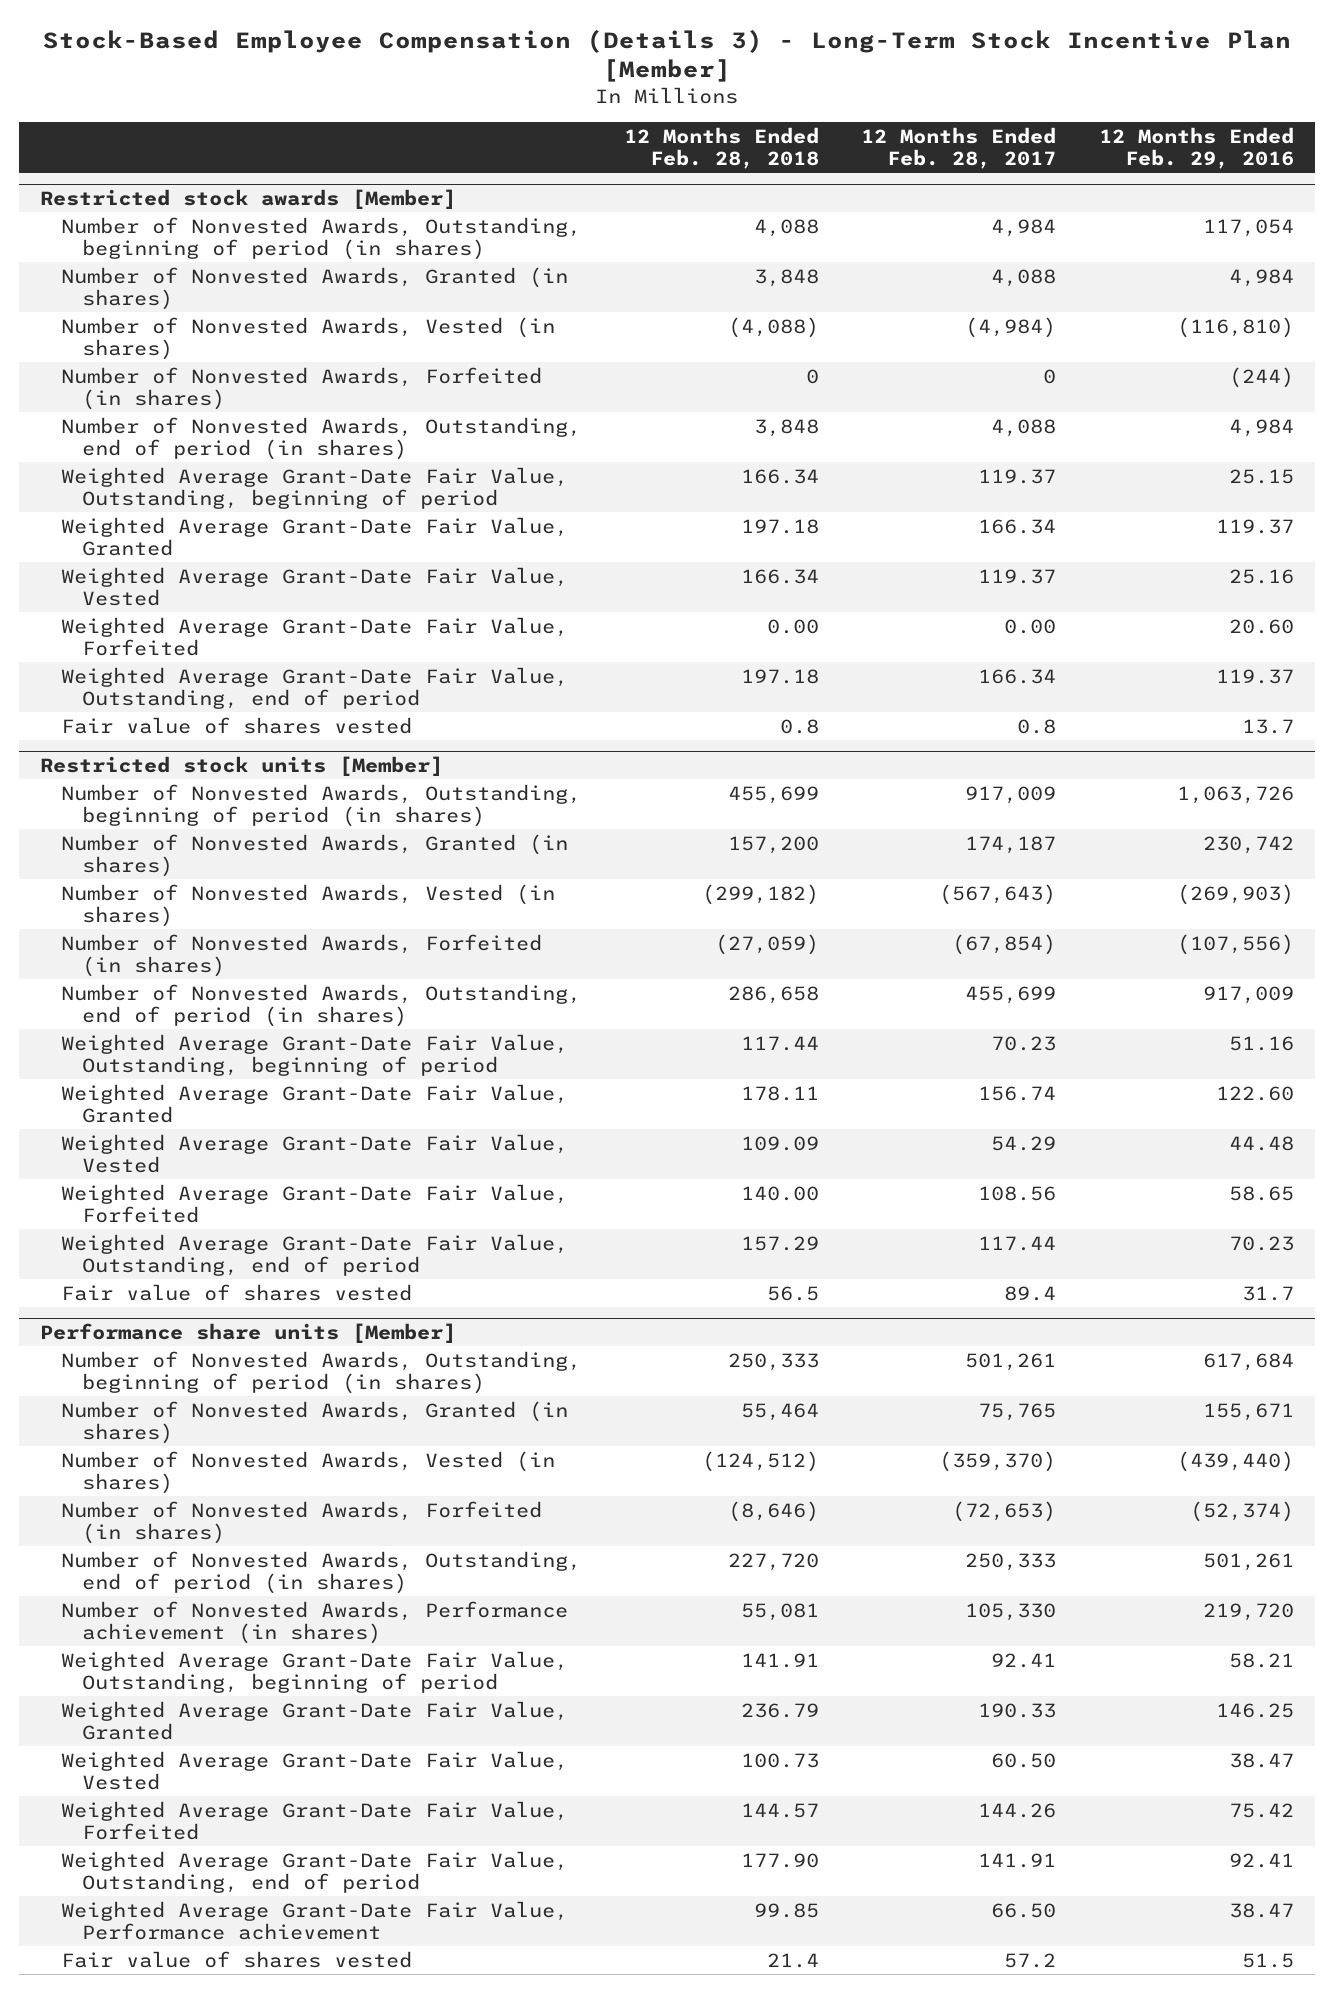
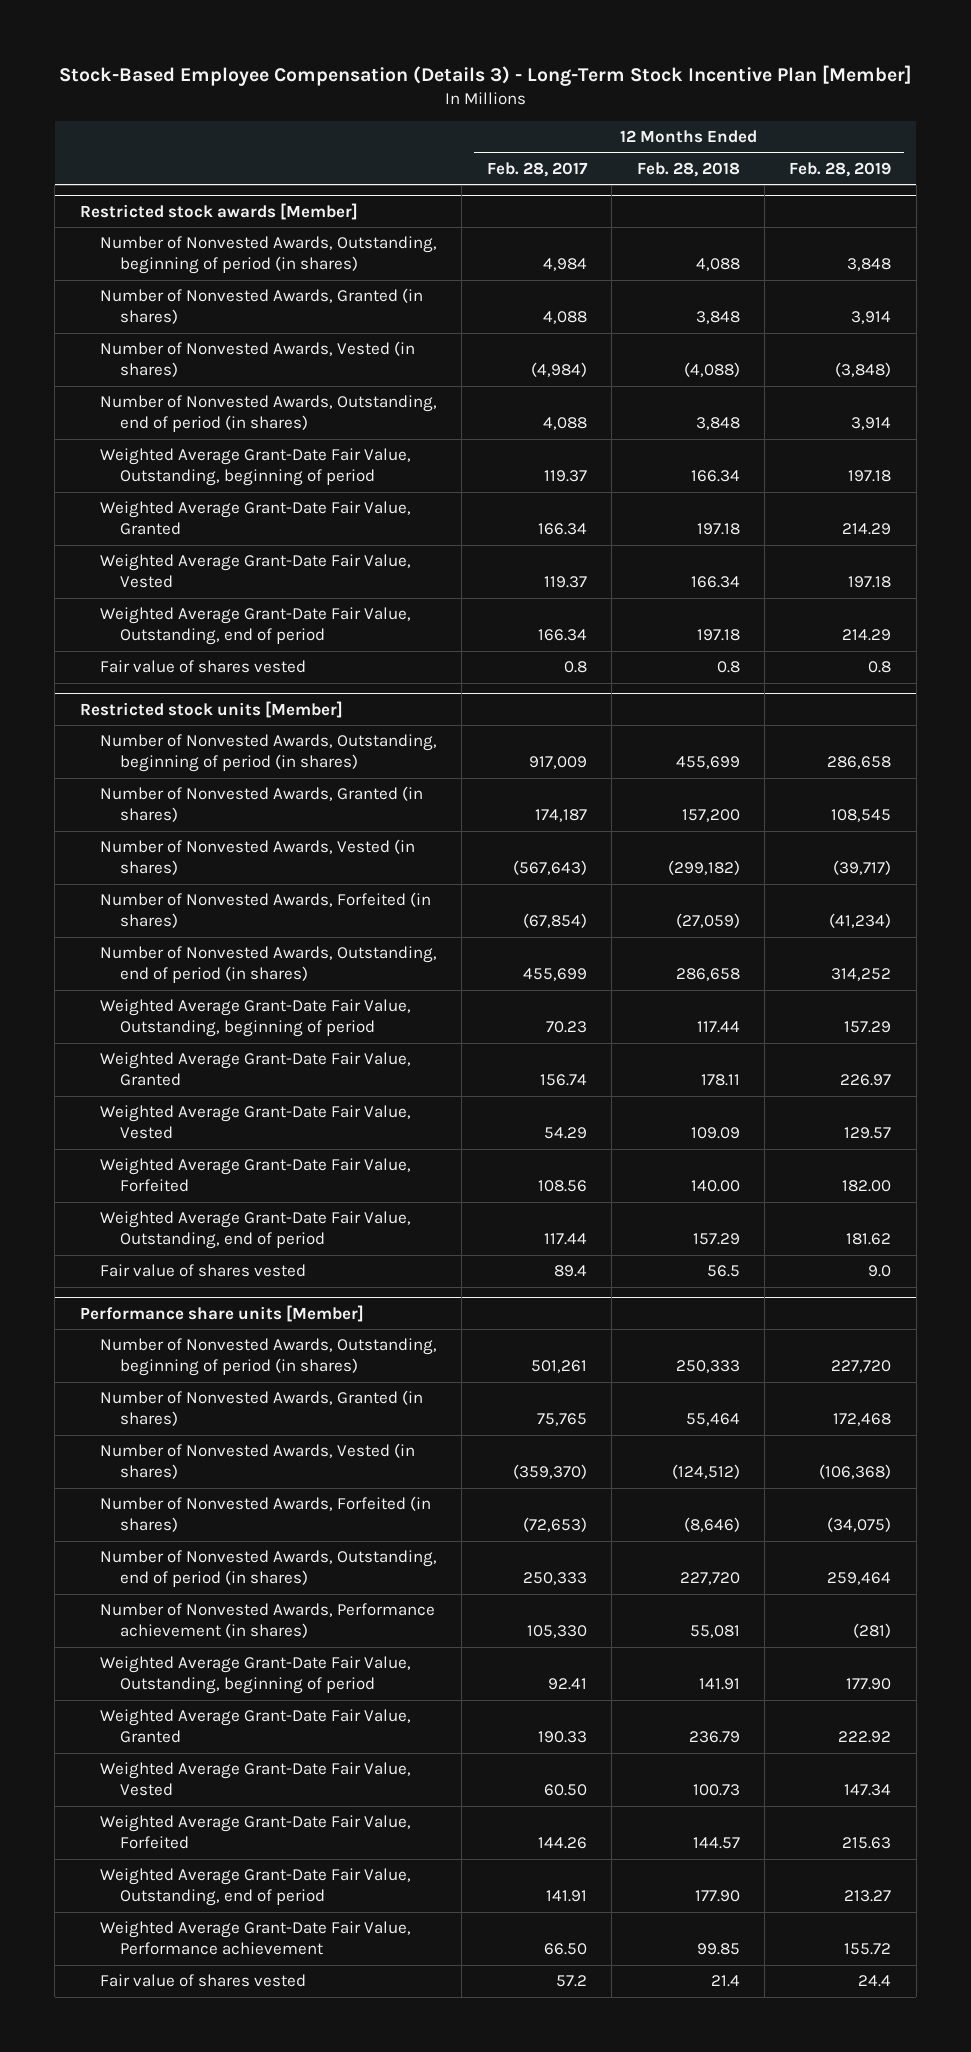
[1099,126,1295,169] 12 Months Ended Feb. 29, 2016 -> none
none -> [789,161,892,177] Feb. 28, 2019
[61,366,543,410] Number of Nonvested Awards, Forfeited (in shares) -> none
[61,616,569,656] Weighted Average Grant-Date Fair Value, Forfeited -> none

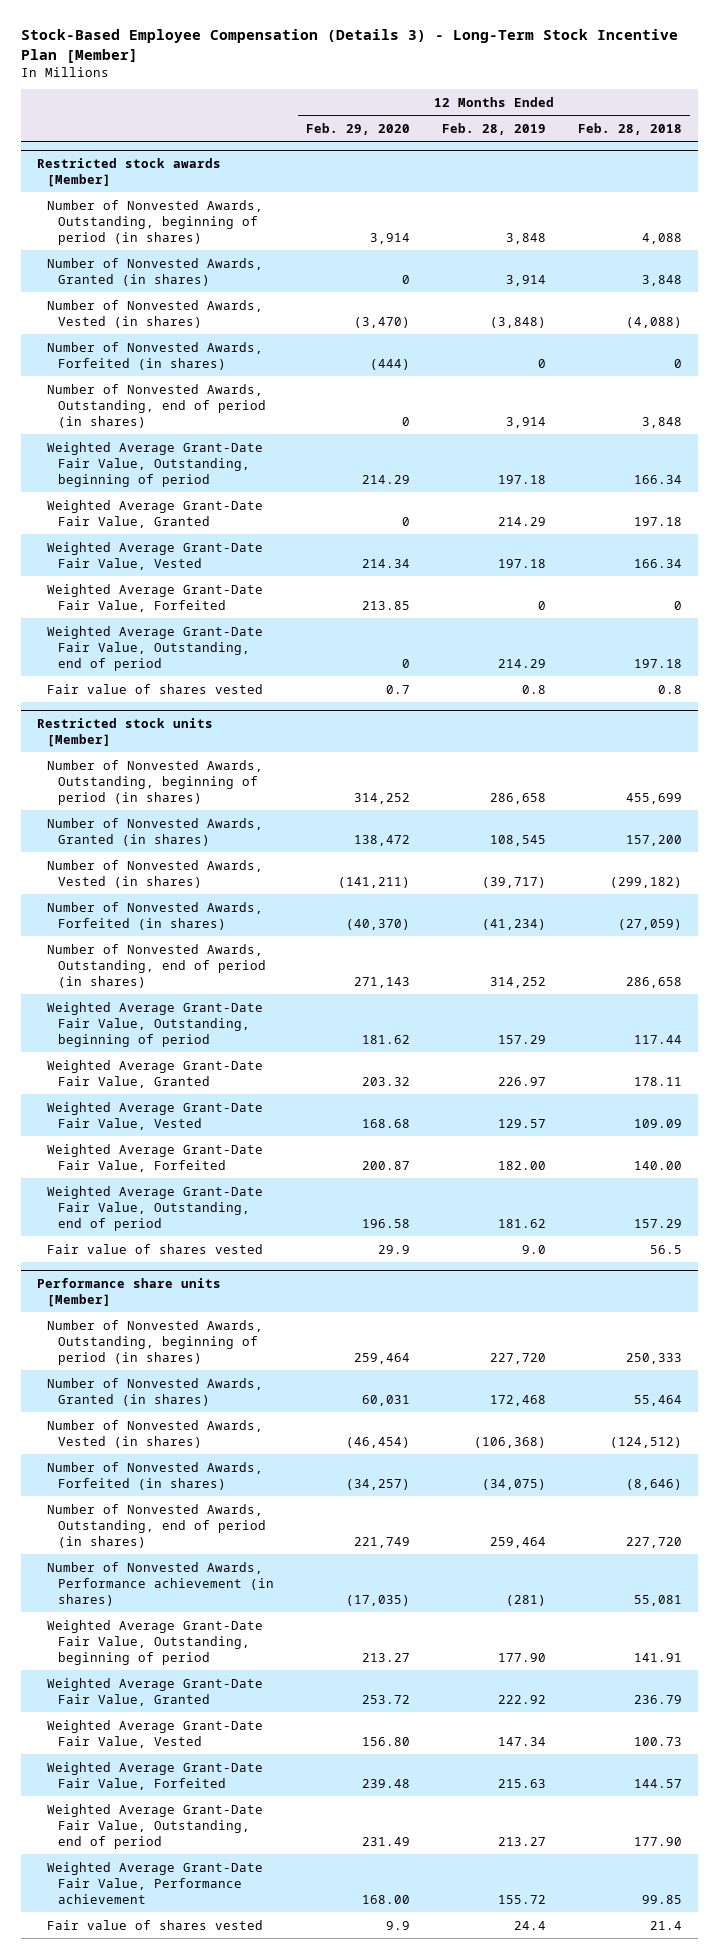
[486,161,588,177] Feb. 28, 2017 -> none
none -> [305,122,410,135] Feb. 29, 2020
none -> [47,341,264,370] Number of Nonvested Awards, Forfeited (in shares)
none -> [47,583,264,612] Weighted Average Grant-Date Fair Value, Forfeited

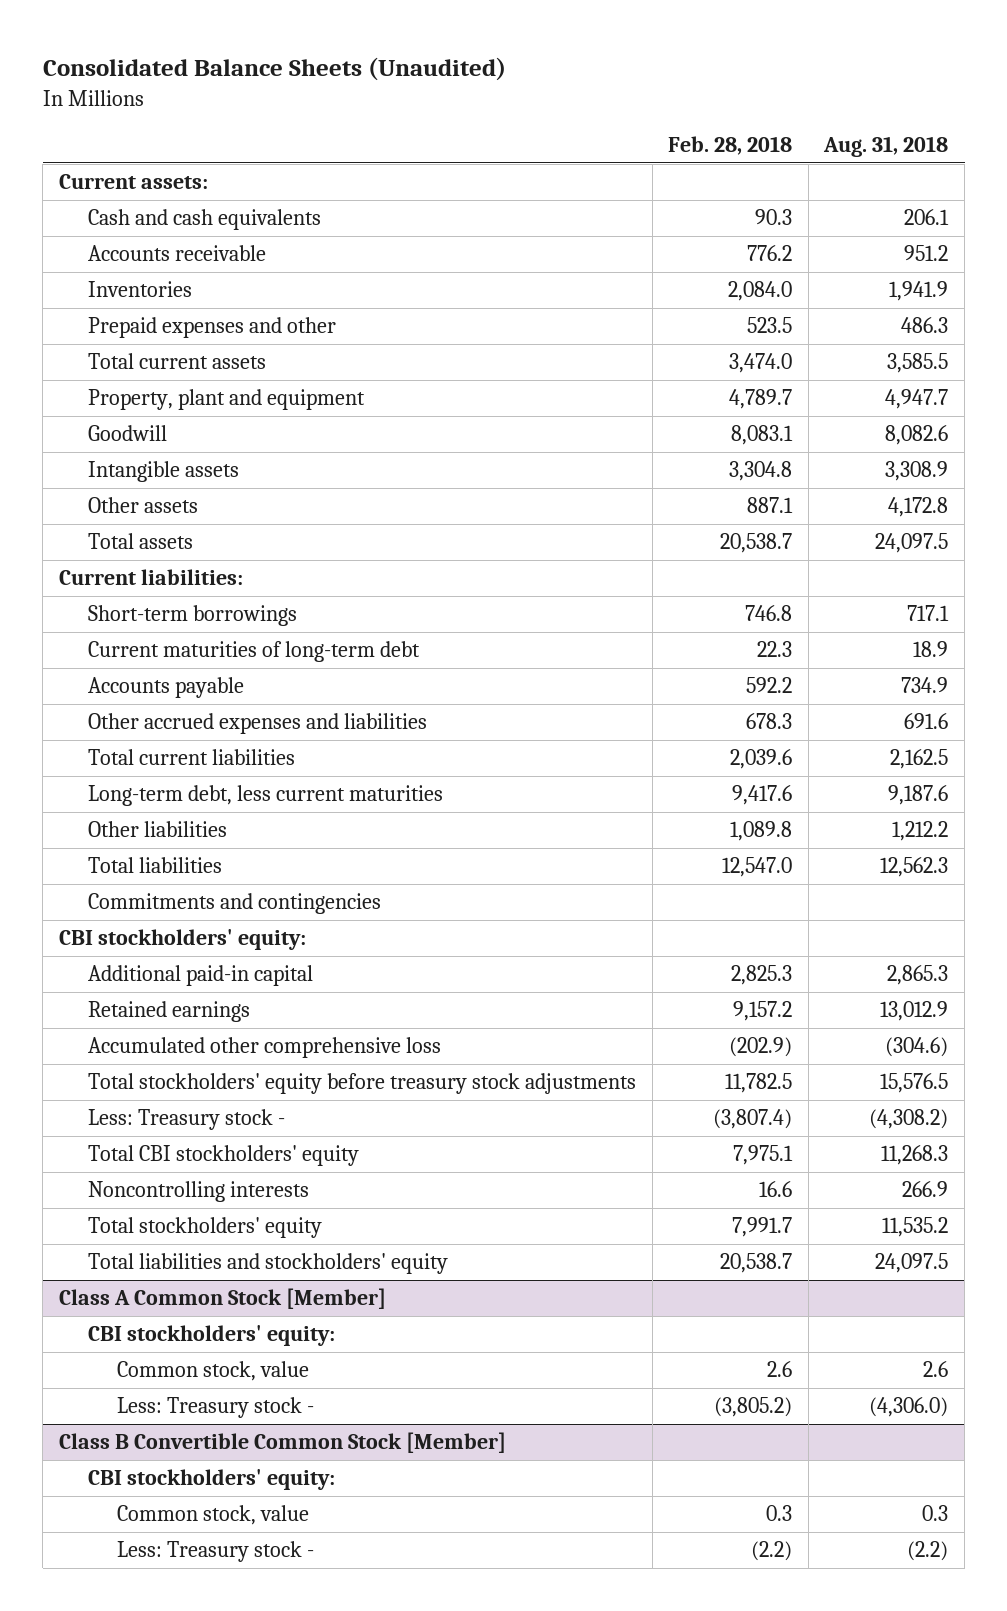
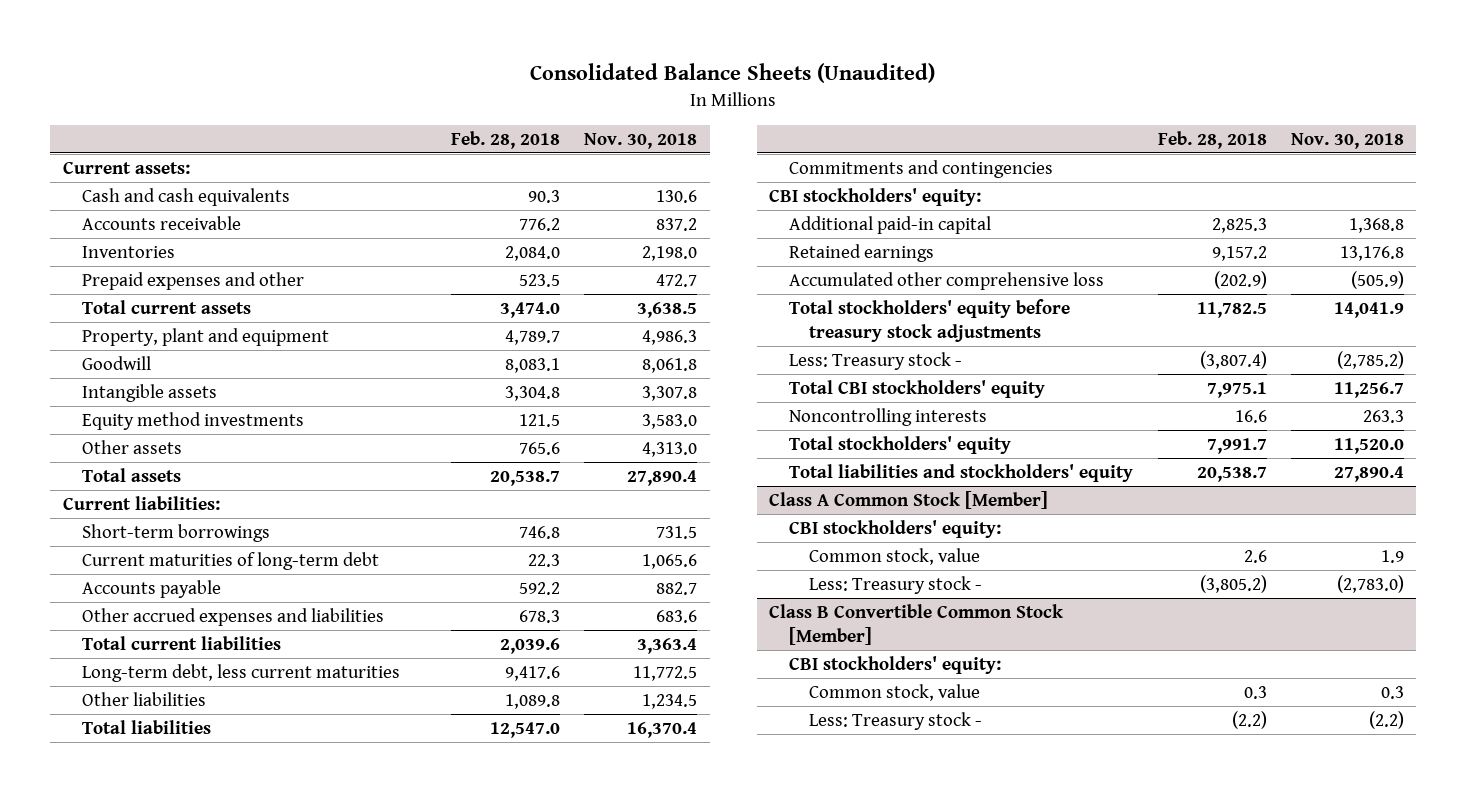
[823,136,949,158] Aug. 31, 2018 -> none
none -> [584,132,698,149] Nov. 30, 2018
none -> [82,412,305,431] Equity method investments
[747,497,794,514] 887.1 -> [518,442,560,456] 765.6

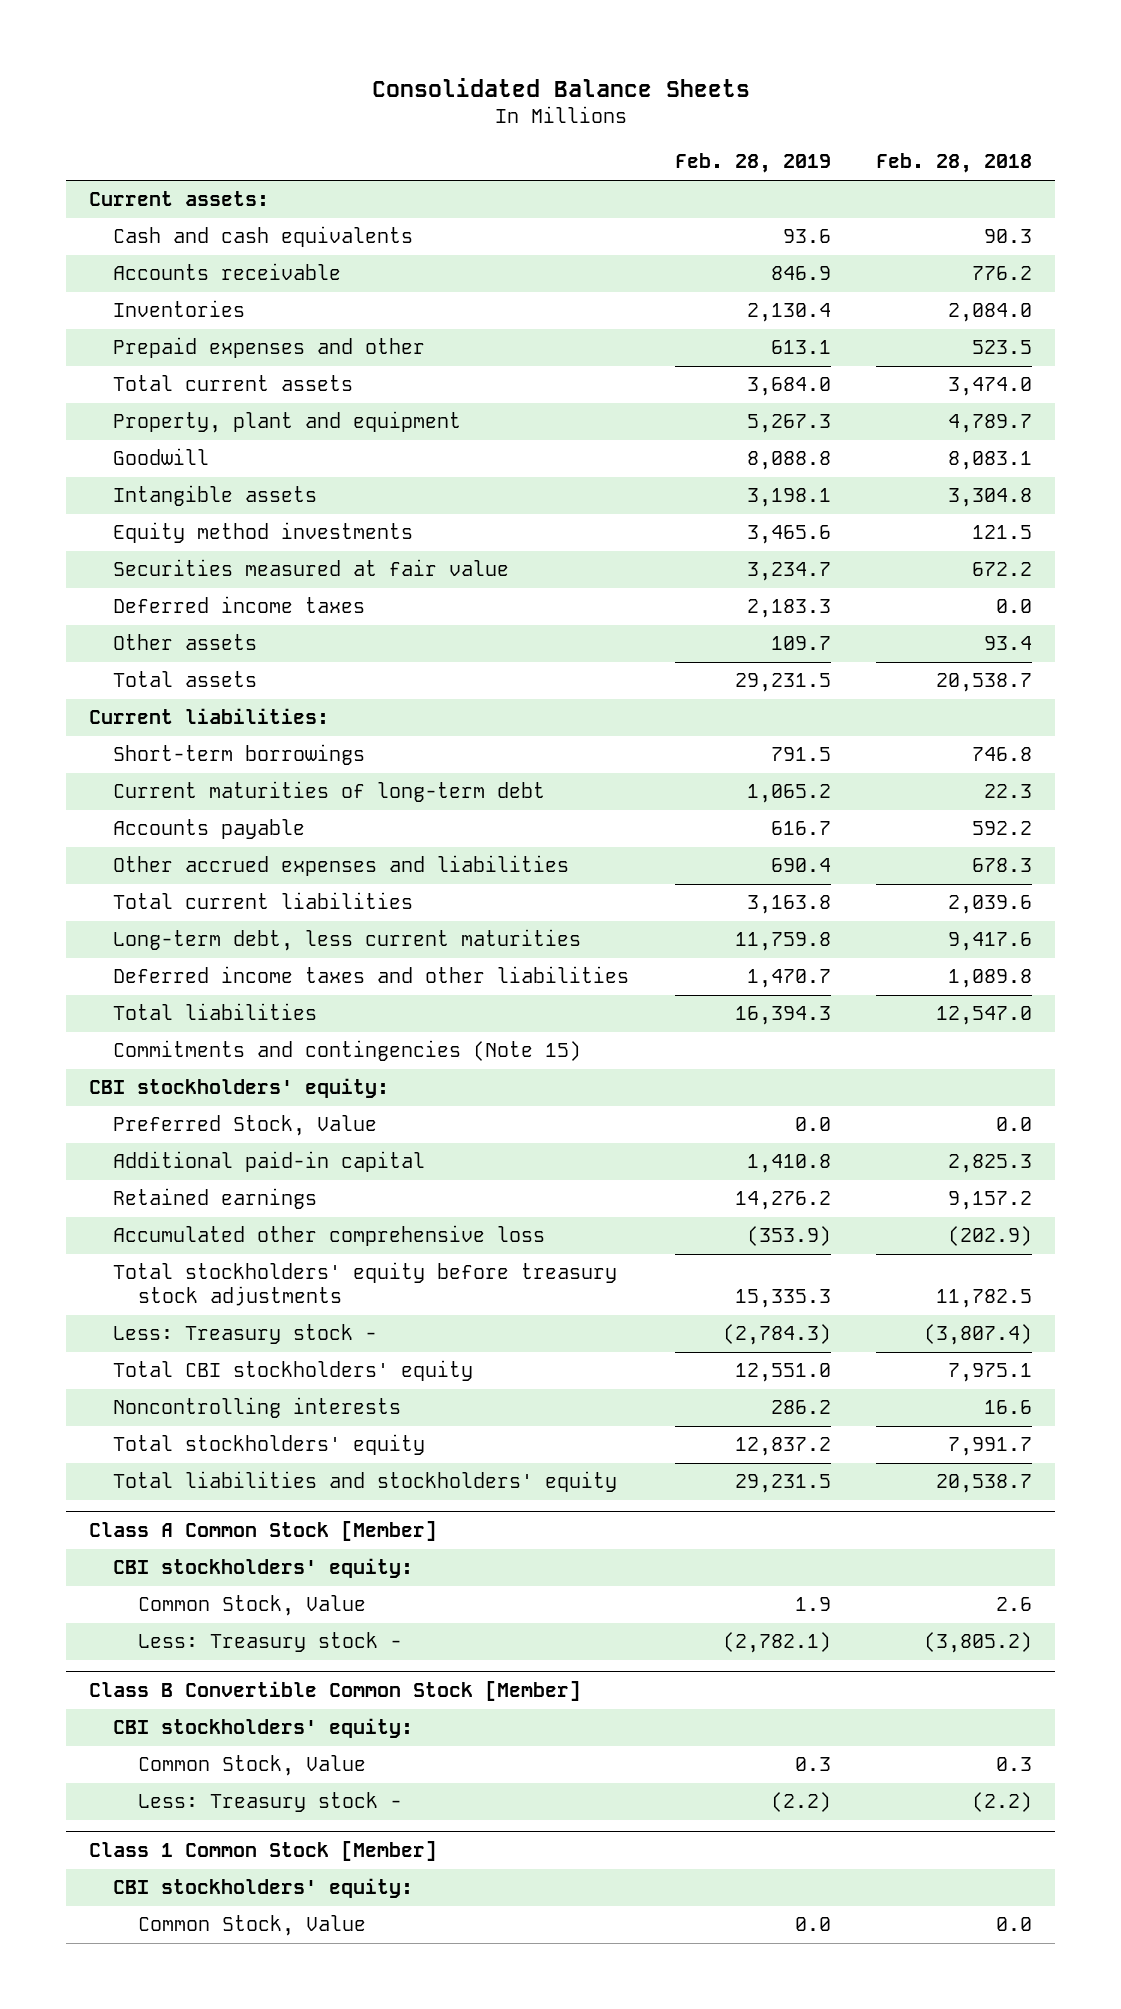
[530,62,936,83] Consolidated Balance Sheets (Unaudited) -> [371,77,750,97] Consolidated Balance Sheets
[584,132,698,149] Nov. 30, 2018 -> none
none -> [674,153,831,174] Feb. 28, 2019
none -> [113,559,510,577] Securities measured at fair value
none -> [113,596,366,614] Deferred income taxes
[518,442,560,456] 765.6 -> [984,636,1033,651] 93.4
[82,692,207,707] Other liabilities -> [113,966,630,984] Deferred income taxes and other liabilities
[788,160,1053,179] Commitments and contingencies -> [113,1040,582,1062] Commitments and contingencies (Note 15)
none -> [113,1115,378,1137] Preferred Stock, Value
[808,548,980,566] Common stock, value -> [137,1595,366,1617] Common Stock, Value
[808,684,980,702] Common stock, value -> [137,1755,366,1777] Common Stock, Value
none -> [88,1841,437,1862] Class 1 Common Stock [Member]
none -> [113,1878,414,1899] CBI stockholders' equity:
none -> [137,1915,366,1937] Common Stock, Value

